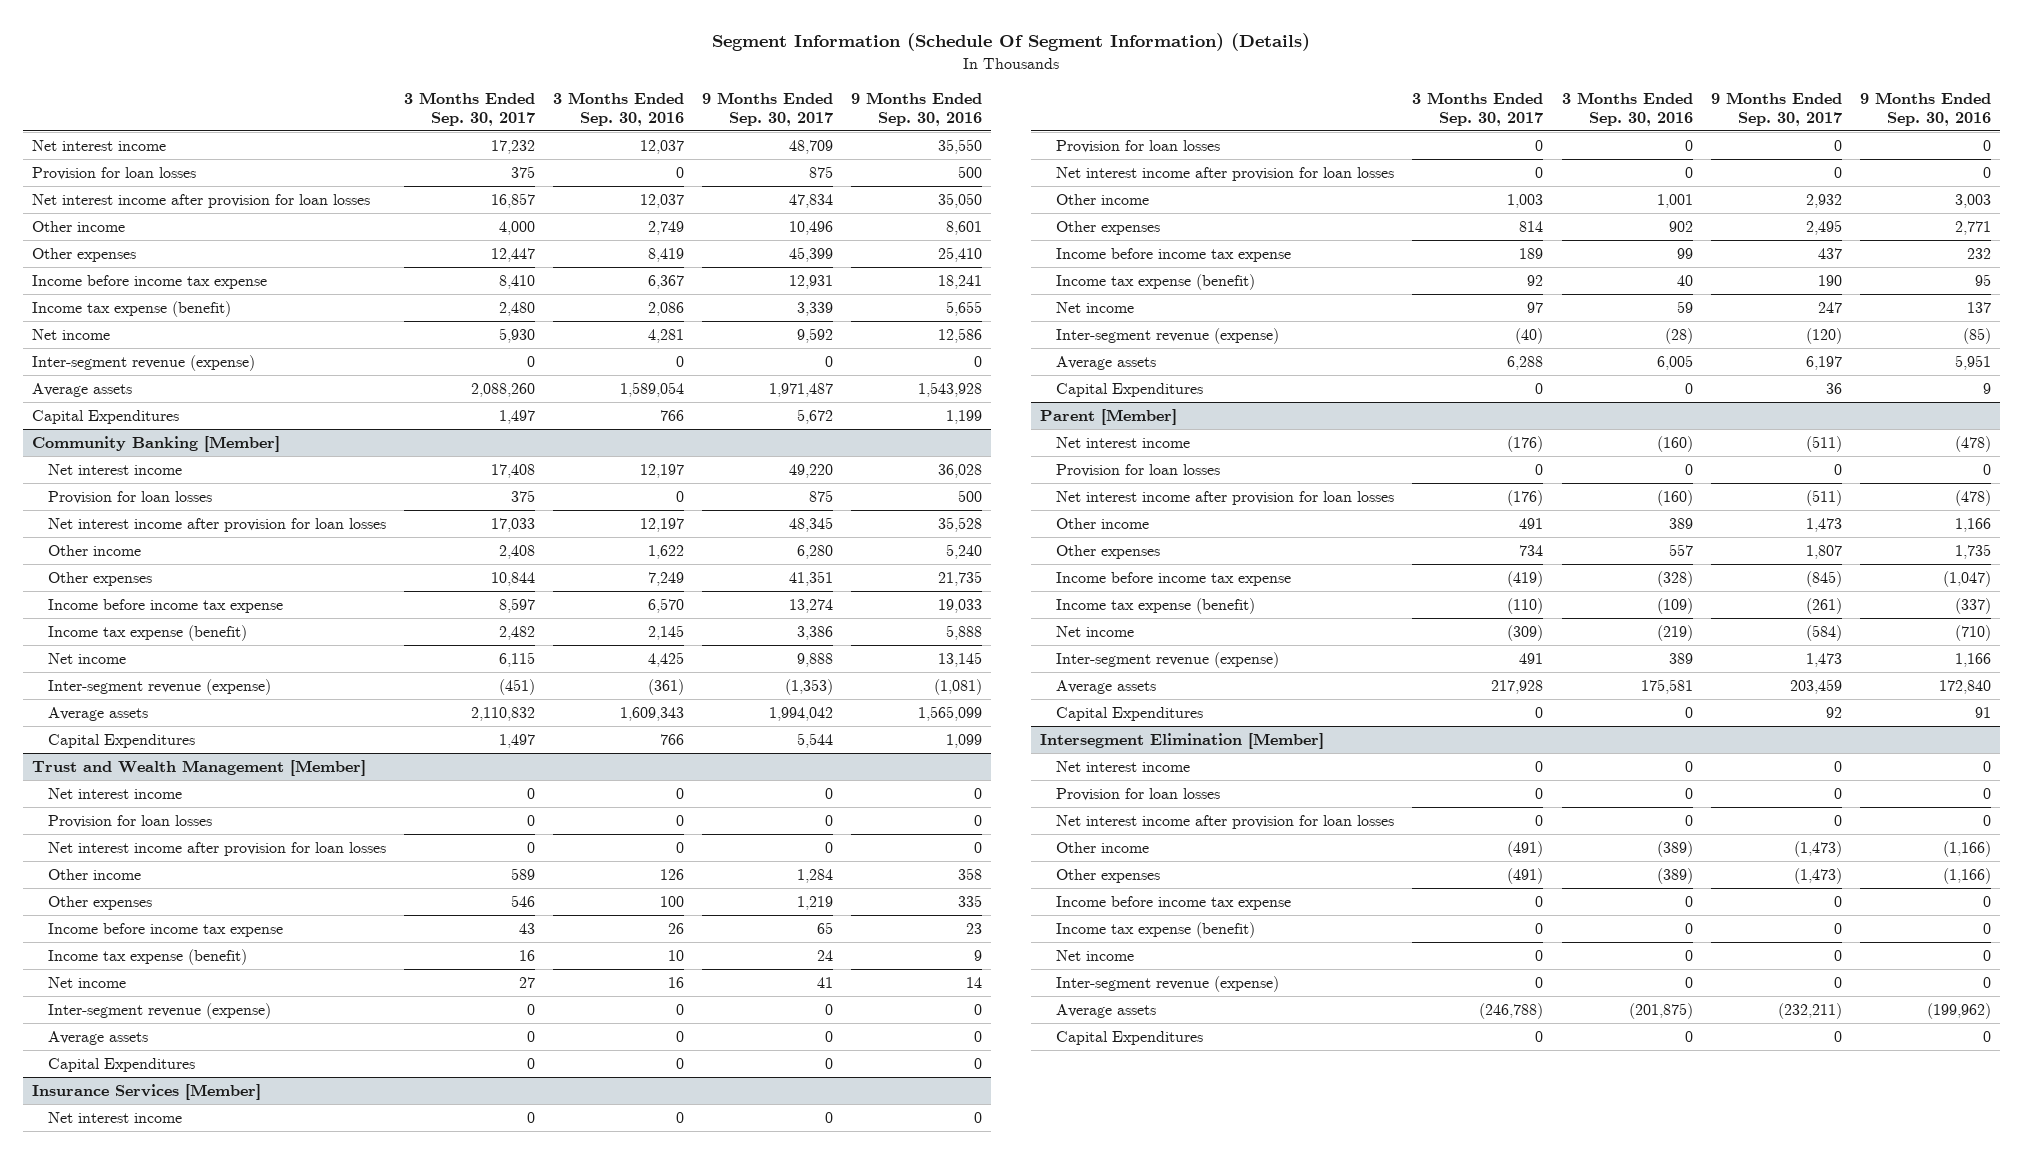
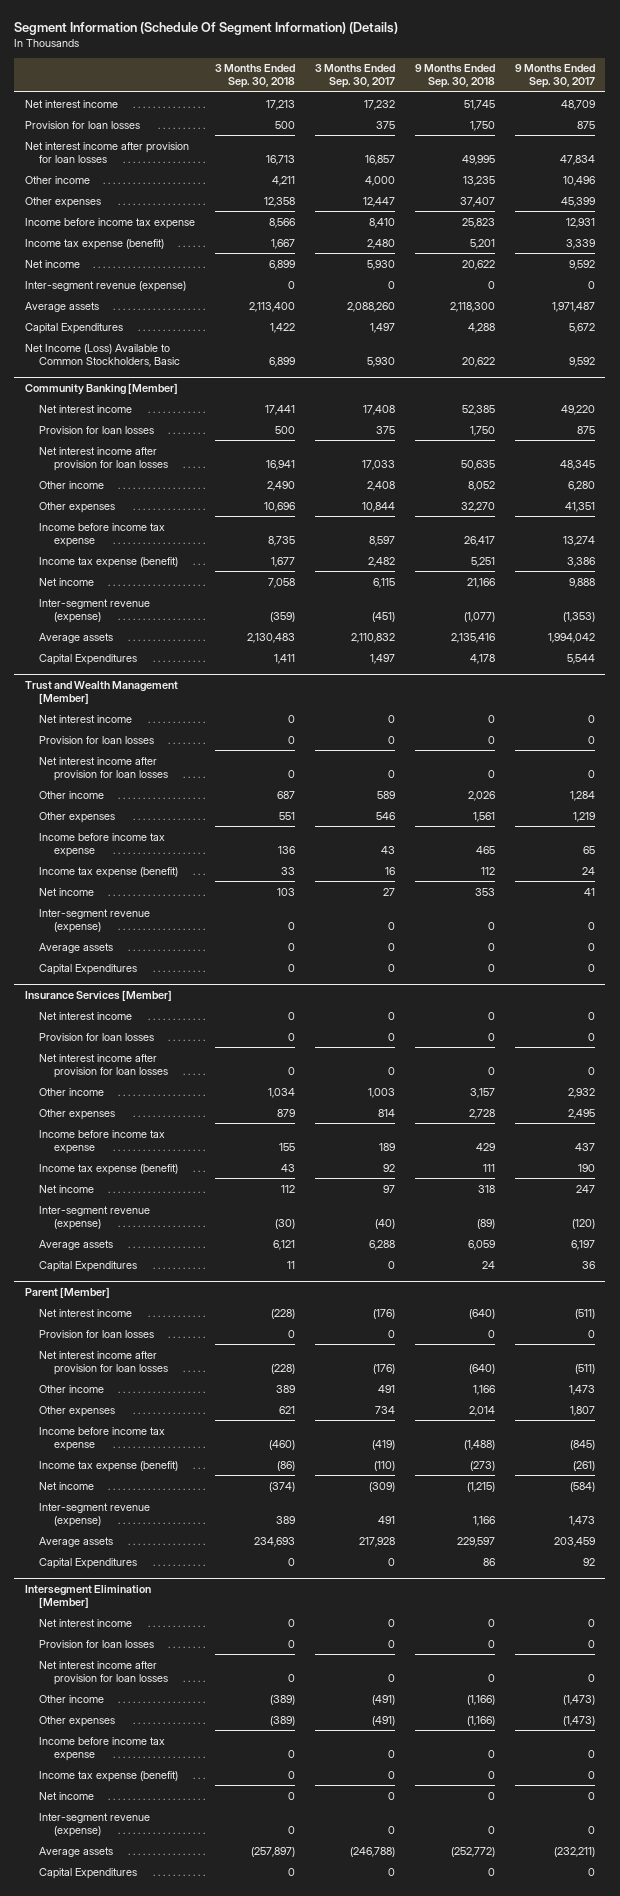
[553,91,685,126] 3 Months Ended Sep. 30, 2016 -> none
[851,91,983,126] 9 Months Ended Sep. 30, 2016 -> none
none -> [214,64,295,89] 3 Months Ended Sep. 30, 2018
none -> [414,64,495,89] 9 Months Ended Sep. 30, 2018
none -> [24,343,181,367] Net Income (Loss) Available to Common Stockholders, Basic

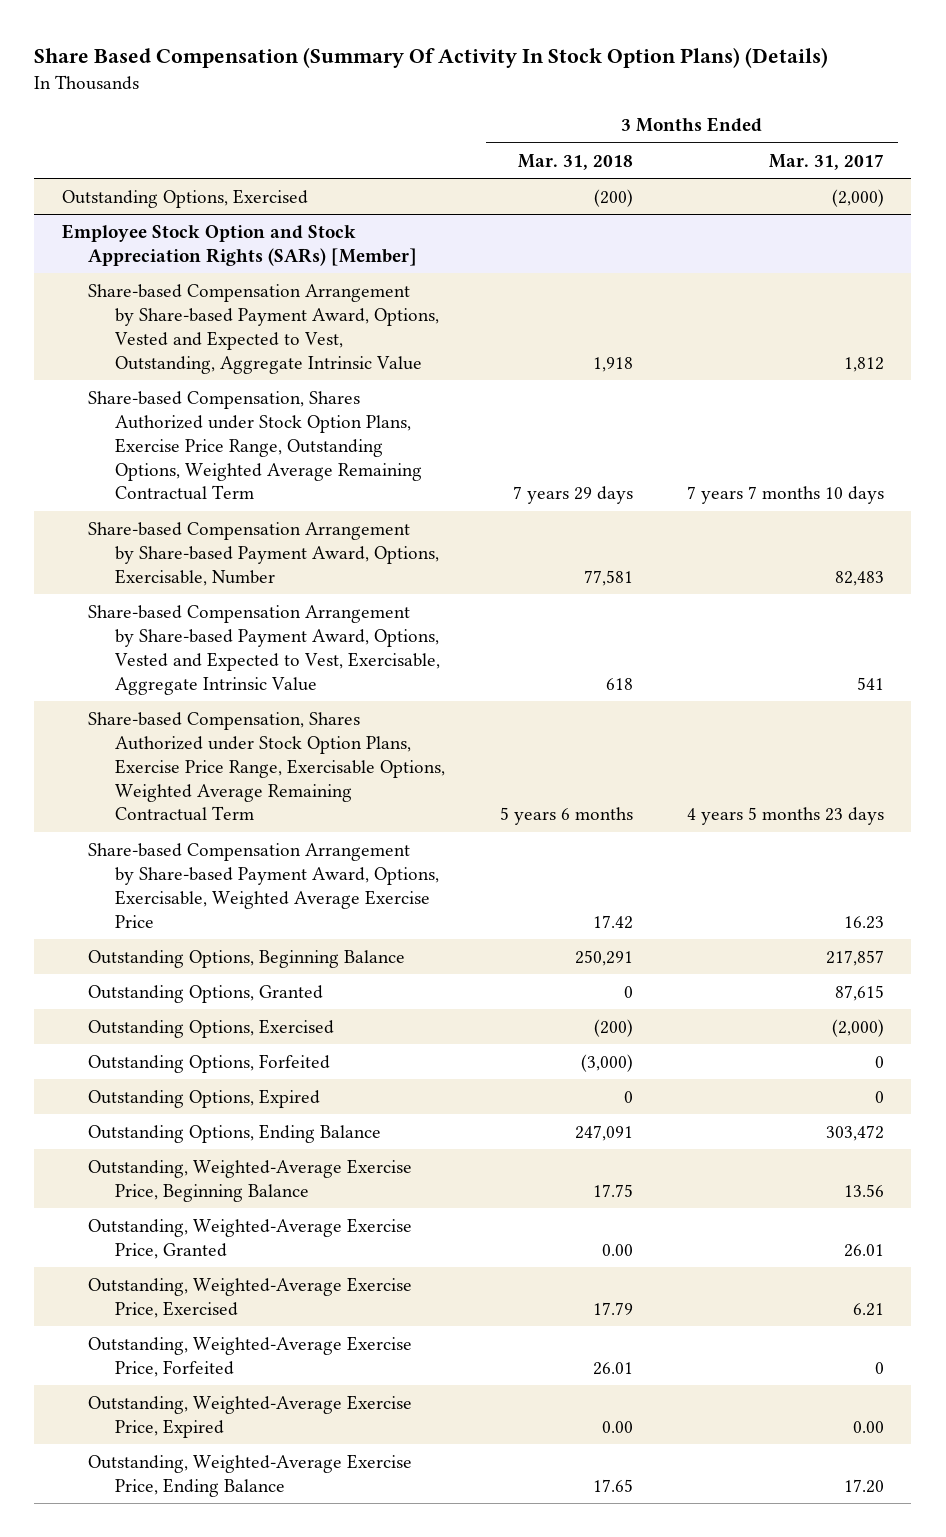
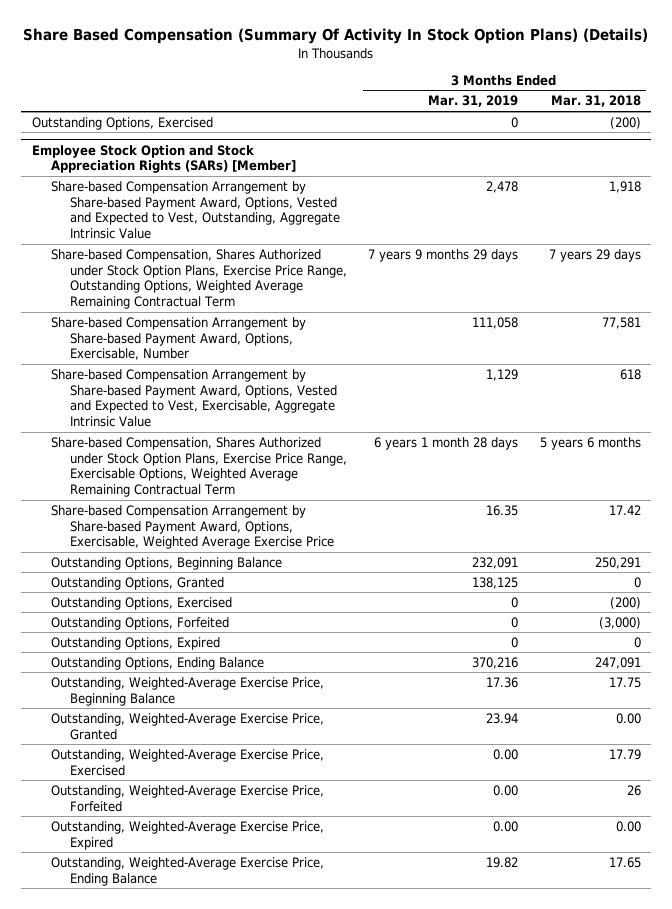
[769,153,885,170] Mar. 31, 2017 -> none
none -> [428,95,519,108] Mar. 31, 2019
[592,1361,633,1375] 26.01 -> [626,784,641,796] 26

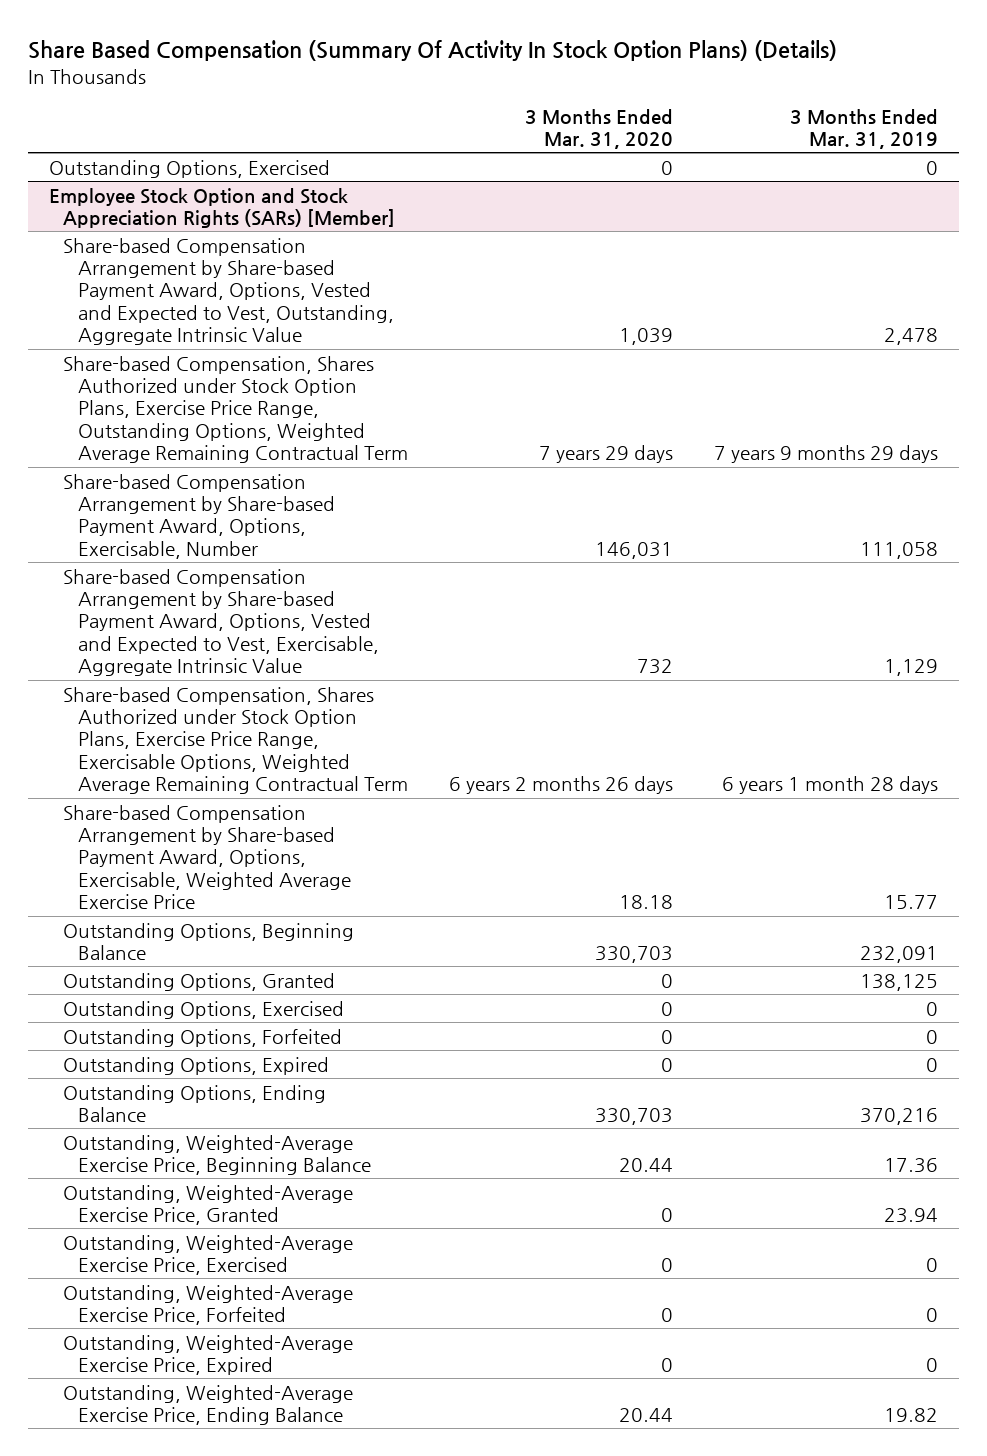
[550,95,641,108] Mar. 31, 2018 -> none
none -> [525,108,674,149] 3 Months Ended Mar. 31, 2020
[486,504,519,516] 16.35 -> [884,895,939,910] 15.77
[493,748,519,760] 0.00 -> [926,1258,939,1273] 0
[493,784,519,796] 0.00 -> [926,1308,939,1323] 0
[493,820,519,832] 0.00 -> [926,1358,939,1373] 0

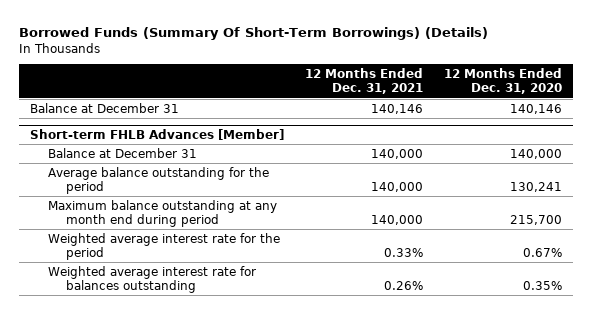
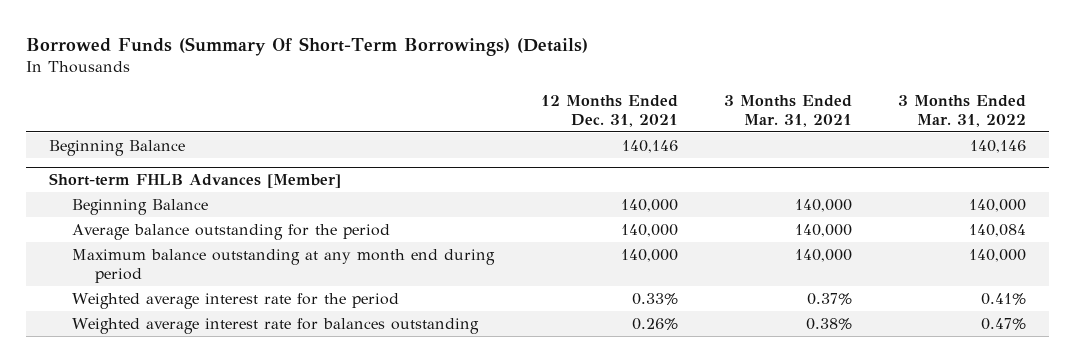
[444,68,563,95] 12 Months Ended Dec. 31, 2020 -> none
none -> [723,94,852,127] 3 Months Ended Mar. 31, 2021
none -> [898,94,1027,127] 3 Months Ended Mar. 31, 2022
[29,102,179,113] Balance at December 31 -> [49,139,186,156] Beginning Balance
[47,147,197,158] Balance at December 31 -> [72,198,209,215] Beginning Balance

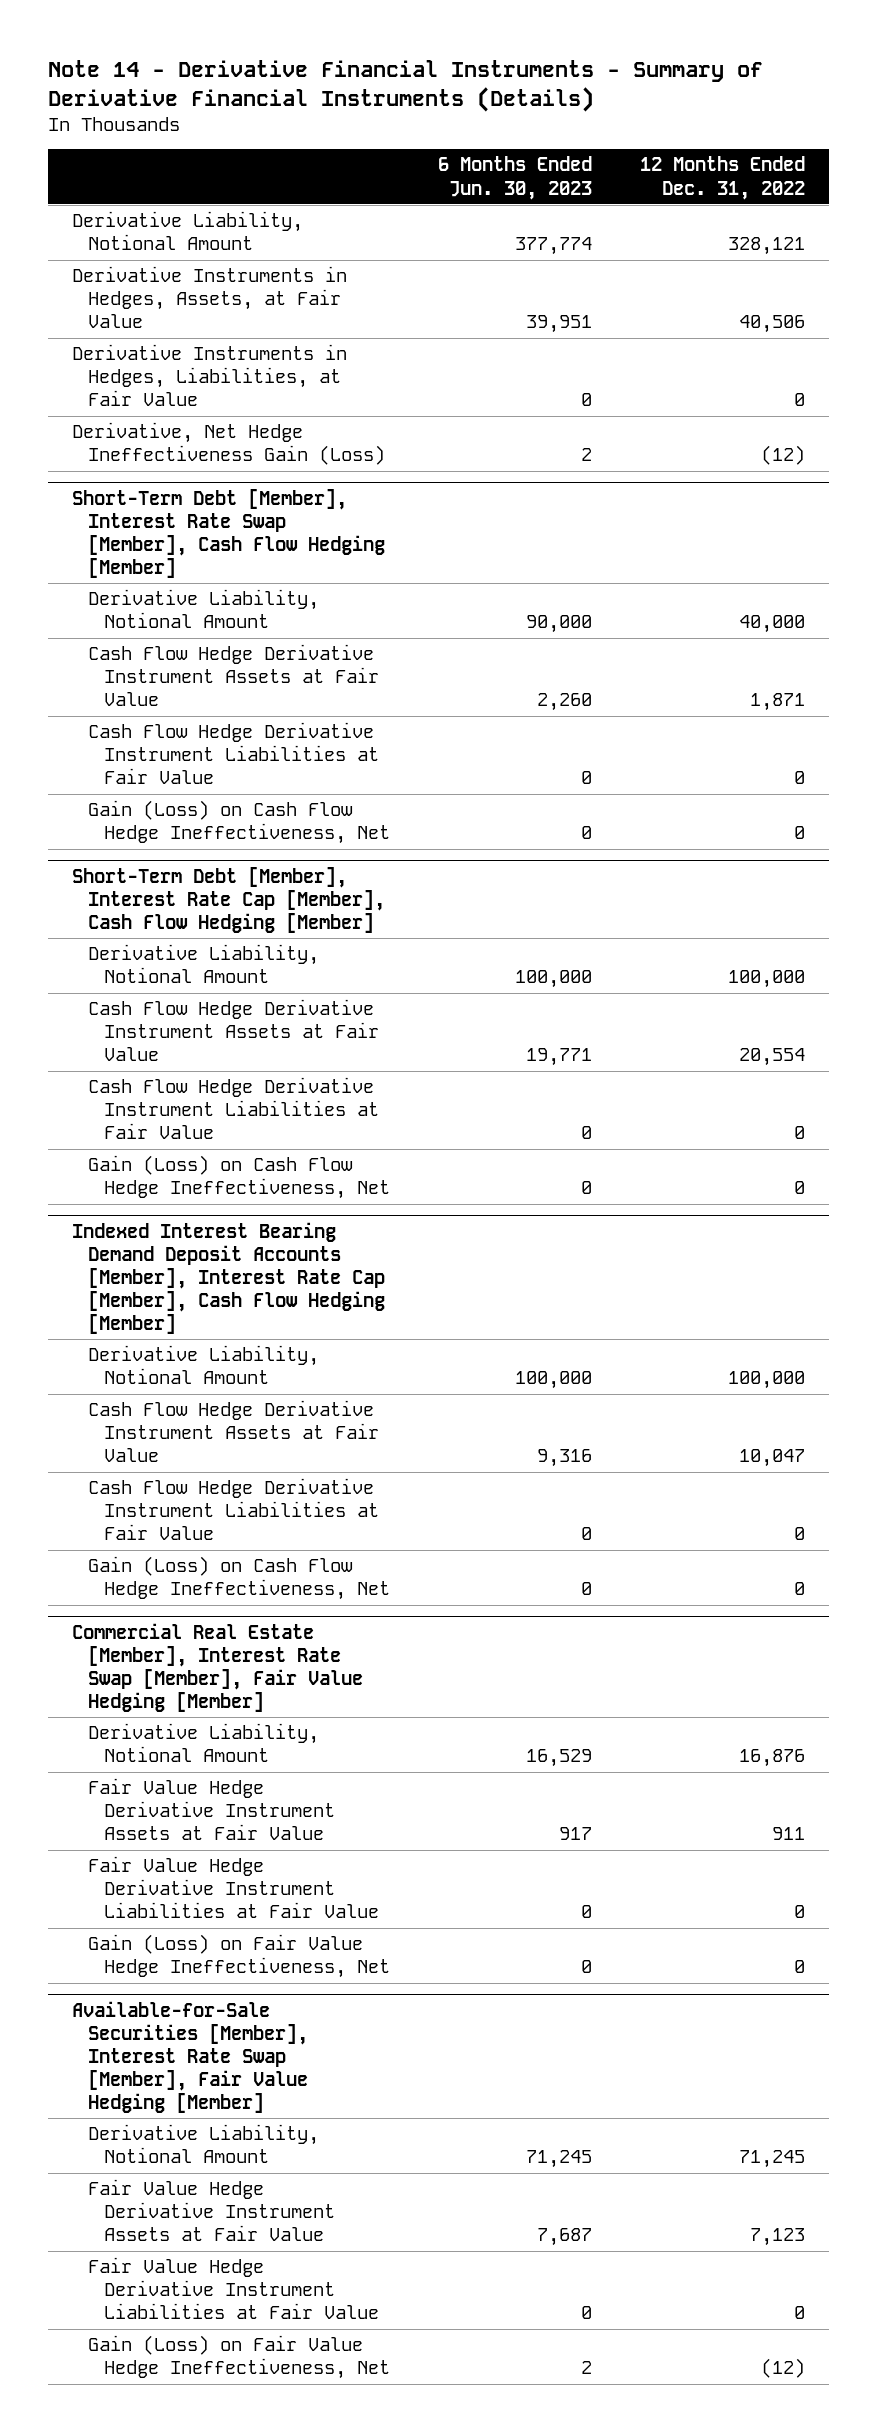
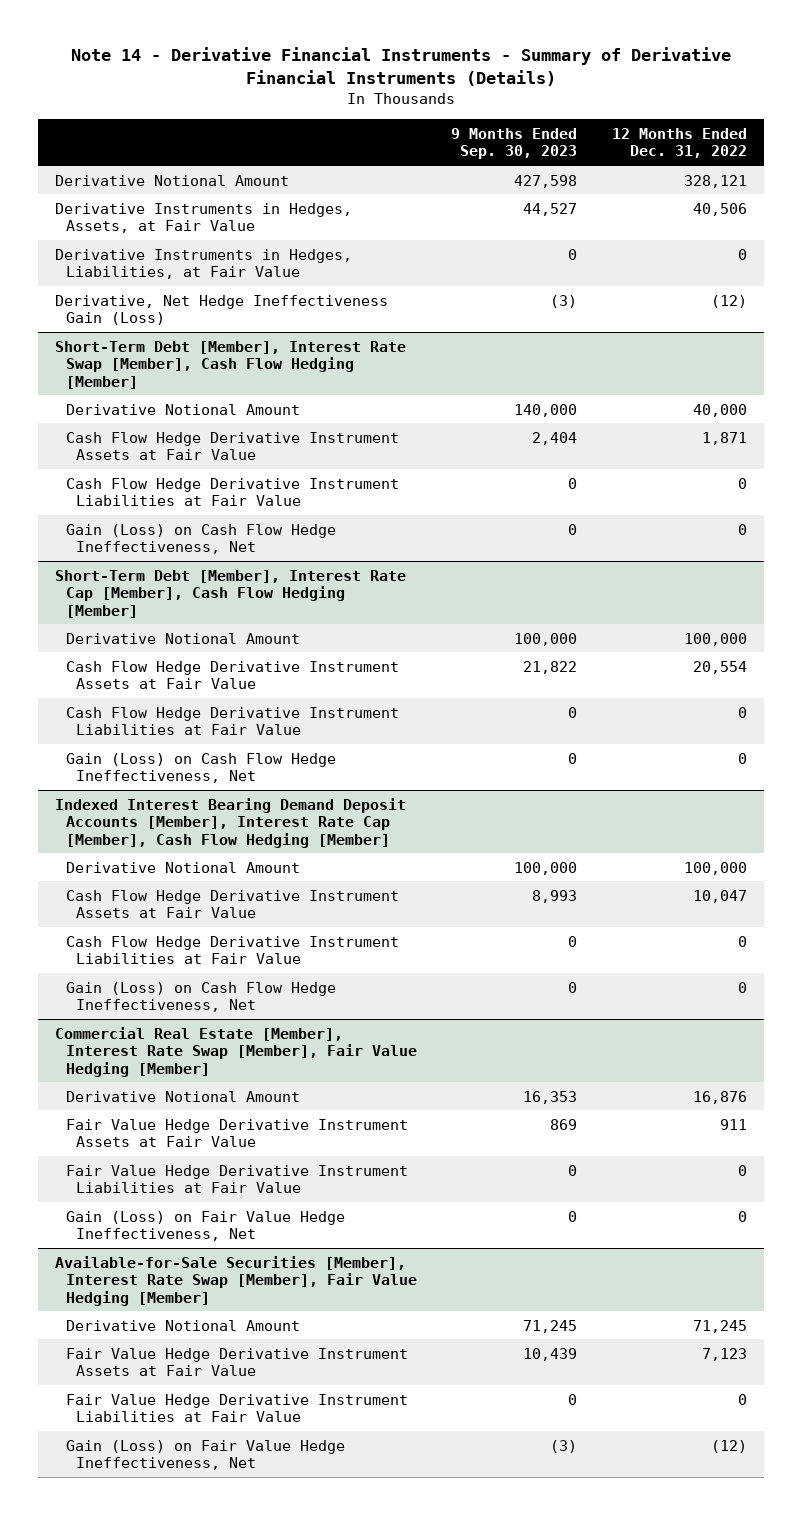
[438,156,593,200] 6 Months Ended Jun. 30, 2023 -> none
none -> [451,127,578,160] 9 Months Ended Sep. 30, 2023
[72,211,304,251] Derivative Liability, Notional Amount -> [54,174,289,186] Derivative Notional Amount
[88,589,320,629] Derivative Liability, Notional Amount -> [65,403,300,415] Derivative Notional Amount
[88,944,320,984] Derivative Liability, Notional Amount -> [65,632,300,644] Derivative Notional Amount
[88,1345,320,1385] Derivative Liability, Notional Amount -> [65,861,300,873] Derivative Notional Amount
[88,1723,320,1763] Derivative Liability, Notional Amount -> [65,1090,300,1102] Derivative Notional Amount
[88,2124,320,2164] Derivative Liability, Notional Amount -> [65,1319,300,1331] Derivative Notional Amount

